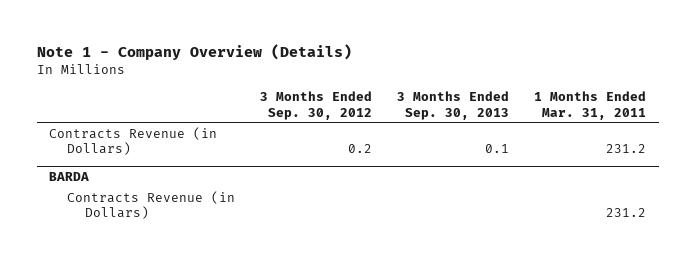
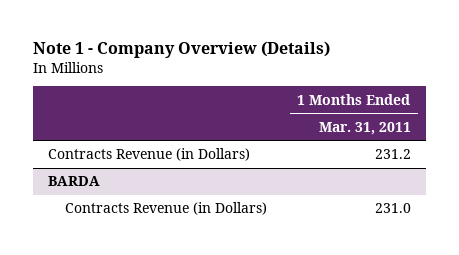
[260,91,373,120] 3 Months Ended Sep. 30, 2012 -> none
[397,91,510,120] 3 Months Ended Sep. 30, 2013 -> none
[606,208,647,218] 231.2 -> [374,203,411,214] 231.0

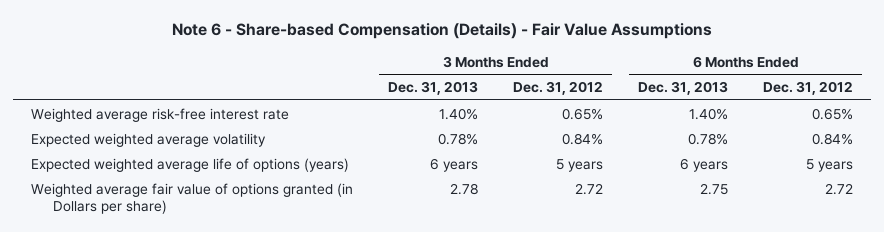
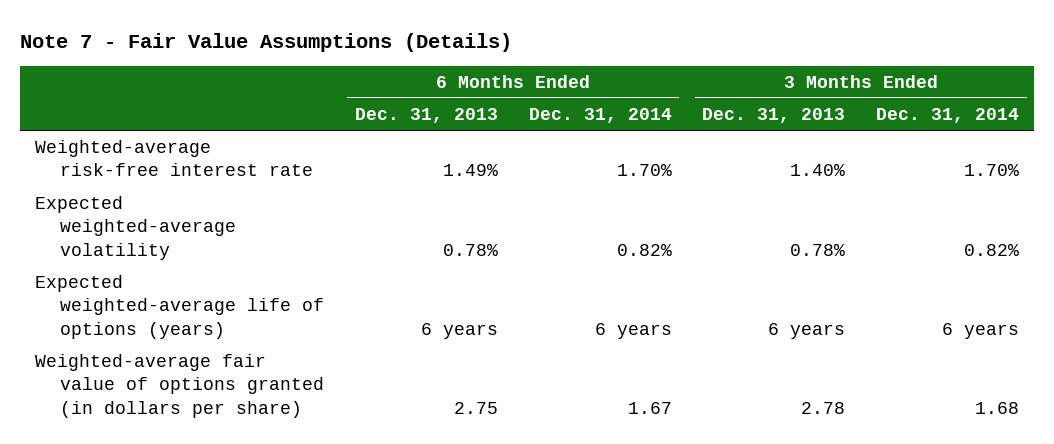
[172,23,713,40] Note 6 - Share-based Compensation (Details) - Fair Value Assumptions -> [19,32,512,52] Note 7 - Fair Value Assumptions (Details)
[513,81,604,96] Dec. 31, 2012 -> none
[763,81,854,96] Dec. 31, 2012 -> none
none -> [528,108,672,124] Dec. 31, 2014
none -> [876,108,1020,124] Dec. 31, 2014
[30,107,289,122] Weighted average risk-free interest rate -> [35,140,314,177] Weighted-average risk-free interest rate
[689,107,729,120] 1.40% -> [442,164,498,177] 1.49%
[30,132,266,147] Expected weighted average volatility -> [35,196,237,260] Expected weighted-average volatility
[30,157,349,172] Expected weighted average life of options (years) -> [35,275,325,339] Expected weighted-average life of options (years)
[30,182,353,215] Weighted average fair value of options granted (in Dollars per share) -> [35,354,325,418] Weighted-average fair value of options granted (in dollars per share)

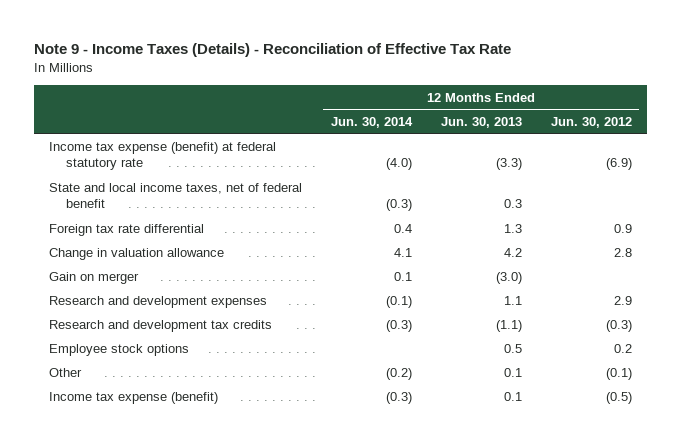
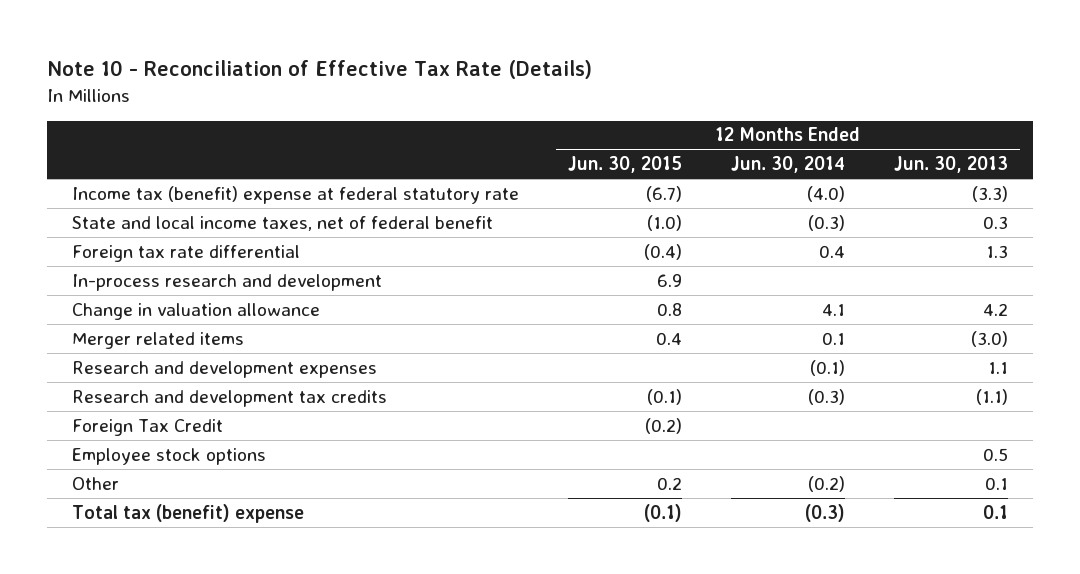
[33,43,511,58] Note 9 - Income Taxes (Details) - Reconciliation of Effective Tax Rate -> [47,60,593,80] Note 10 - Reconciliation of Effective Tax Rate (Details)
[551,116,633,128] Jun. 30, 2012 -> none
none -> [567,156,682,174] Jun. 30, 2015
[48,141,276,171] Income tax expense (benefit) at federal statutory rate -> [71,185,519,204] Income tax (benefit) expense at federal statutory rate
none -> [71,273,382,291] In-process research and development
[48,271,139,284] Gain on merger -> [71,331,244,349] Merger related items
none -> [71,418,223,436] Foreign Tax Credit
[48,391,218,404] Income tax expense (benefit) -> [71,503,304,523] Total tax (benefit) expense

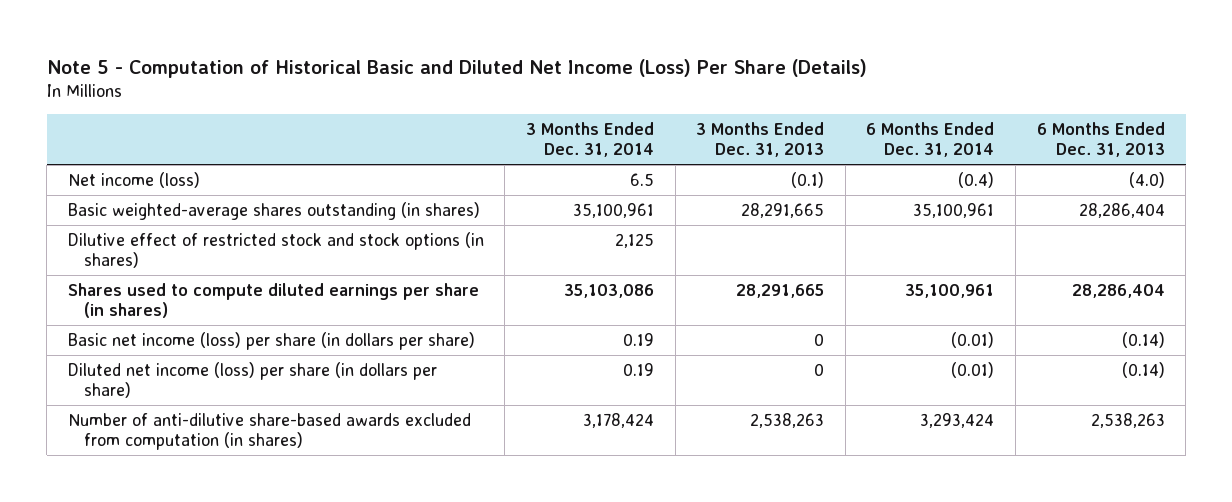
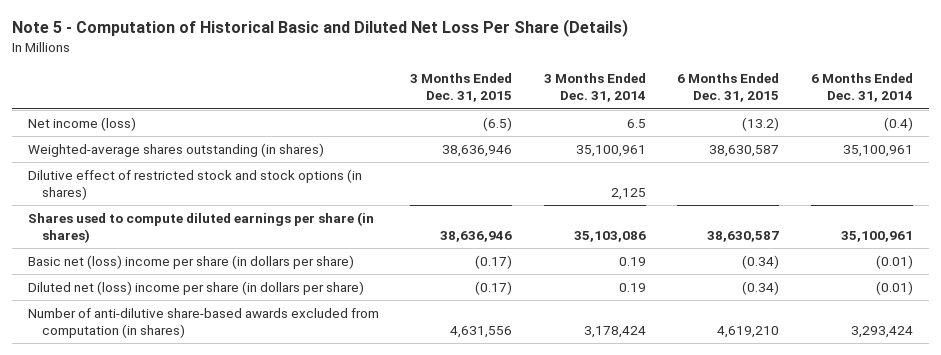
[46,58,867,78] Note 5 - Computation of Historical Basic and Diluted Net Income (Loss) Per Share (Details) -> [11,19,628,38] Note 5 - Computation of Historical Basic and Diluted Net Loss Per Share (Details)
[696,122,825,158] 3 Months Ended Dec. 31, 2013 -> none
[1036,122,1165,158] 6 Months Ended Dec. 31, 2013 -> none
none -> [410,73,513,103] 3 Months Ended Dec. 31, 2015
none -> [677,73,780,103] 6 Months Ended Dec. 31, 2015
[67,201,480,220] Basic weighted-average shares outstanding (in shares) -> [27,142,324,157] Weighted-average shares outstanding (in shares)
[67,331,475,350] Basic net income (loss) per share (in dollars per share) -> [27,254,354,269] Basic net (loss) income per share (in dollars per share)
[67,361,437,399] Diluted net income (loss) per share (in dollars per share) -> [27,280,364,295] Diluted net (loss) income per share (in dollars per share)

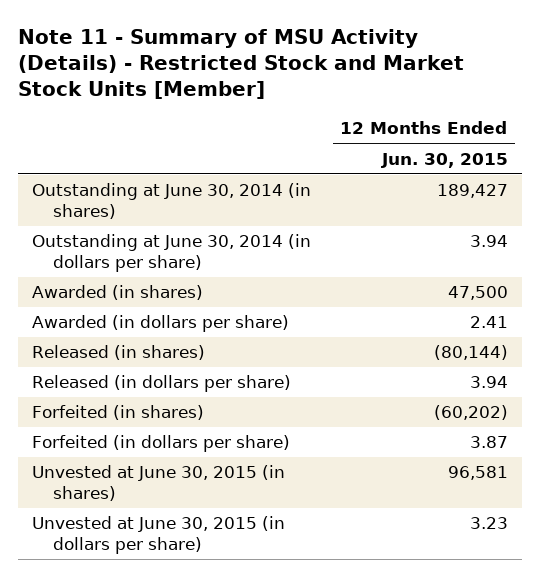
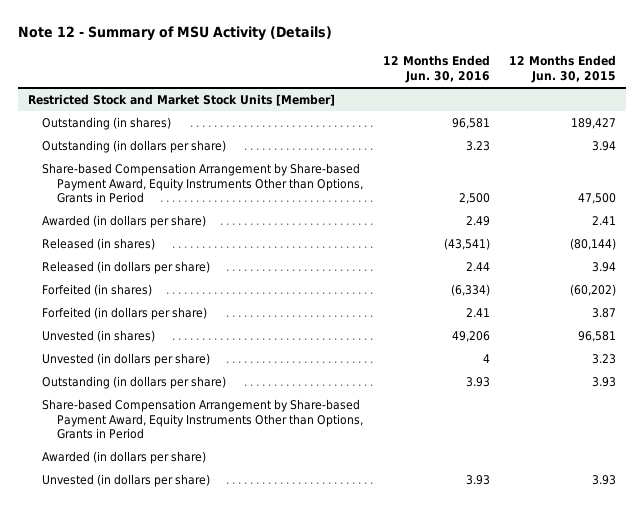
[17,28,464,100] Note 11 - Summary of MSU Activity (Details) - Restricted Stock and Market Stock Units [Member] -> [18,25,333,41] Note 12 - Summary of MSU Activity (Details)
none -> [382,55,490,83] 12 Months Ended Jun. 30, 2016
none -> [27,94,335,107] Restricted Stock and Market Stock Units [Member]
[32,183,312,219] Outstanding at June 30, 2014 (in shares) -> [42,117,172,131] Outstanding (in shares)
[32,234,312,272] Outstanding at June 30, 2014 (in dollars per share) -> [42,140,227,154] Outstanding (in dollars per share)
[32,285,204,301] Awarded (in shares) -> [42,163,364,204] Share-based Compensation Arrangement by Share-based Payment Award, Equity Instruments Other than Options, Grants in Period
[32,465,286,501] Unvested at June 30, 2015 (in shares) -> [42,330,156,343] Unvested (in shares)
[32,516,286,554] Unvested at June 30, 2015 (in dollars per share) -> [42,353,211,367] Unvested (in dollars per share)
none -> [42,376,227,390] Outstanding (in dollars per share)
none -> [42,399,364,440] Share-based Compensation Arrangement by Share-based Payment Award, Equity Instruments Other than Options, Grants in Period
none -> [42,451,207,465] Awarded (in dollars per share)
none -> [42,474,211,488] Unvested (in dollars per share)

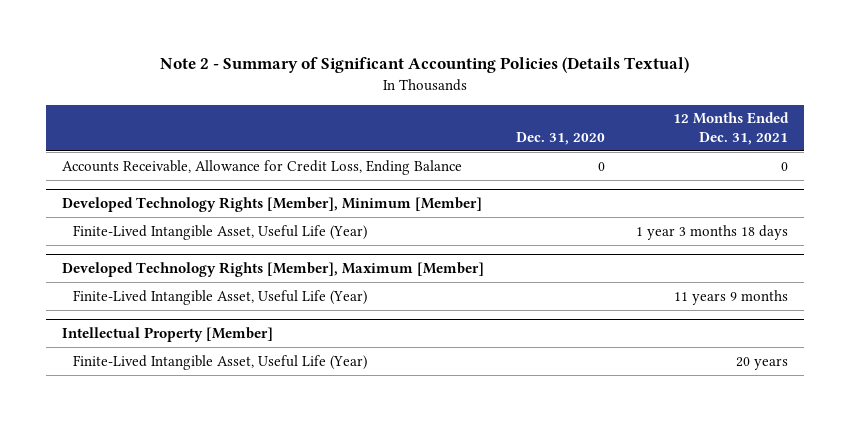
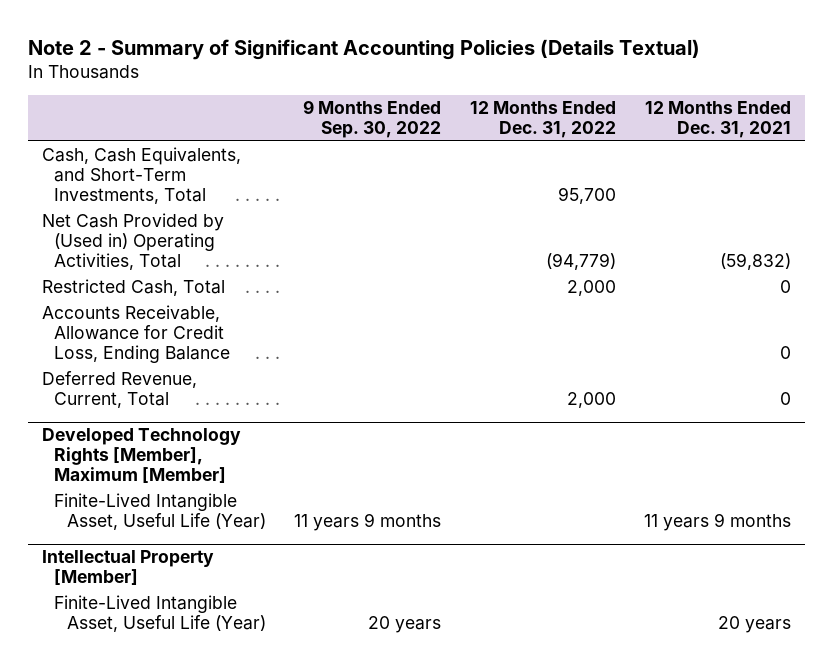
[515,131,605,145] Dec. 31, 2020 -> none
none -> [303,100,442,139] 9 Months Ended Sep. 30, 2022
none -> [469,101,616,139] 12 Months Ended Dec. 31, 2022
none -> [41,147,241,205] Cash, Cash Equivalents, and Short-Term Investments, Total
none -> [41,213,224,271] Net Cash Provided by (Used in) Operating Activities, Total
none -> [41,279,225,297] Restricted Cash, Total
[62,196,483,212] Developed Technology Rights [Member], Minimum [Member] -> none
[73,224,368,240] Finite-Lived Intangible Asset, Useful Life (Year) -> none
none -> [41,371,197,409] Deferred Revenue, Current, Total

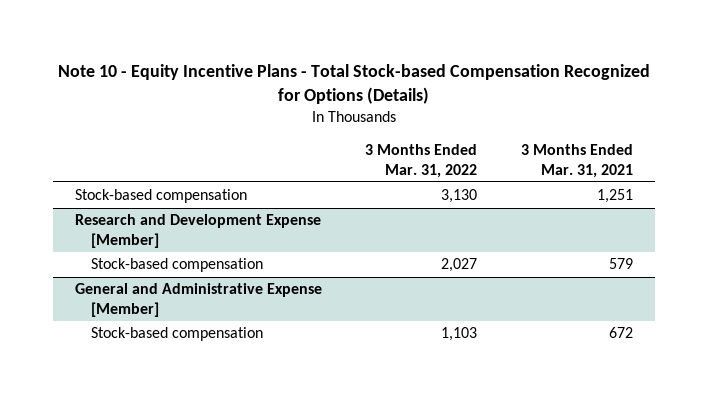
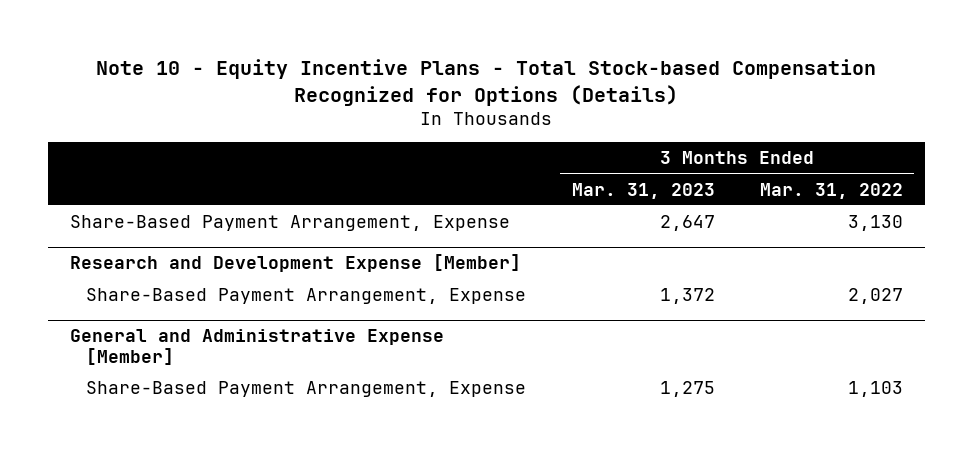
[520,144,633,178] 3 Months Ended Mar. 31, 2021 -> none
none -> [571,182,715,199] Mar. 31, 2023
[74,189,247,204] Stock-based compensation -> [70,214,511,231] Share-Based Payment Arrangement, Expense
[90,258,263,273] Stock-based compensation -> [86,287,527,304] Share-Based Payment Arrangement, Expense
[90,327,263,342] Stock-based compensation -> [86,380,527,397] Share-Based Payment Arrangement, Expense

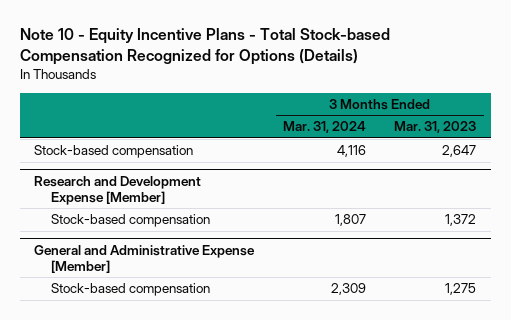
[759,182,903,199] Mar. 31, 2022 -> none
none -> [282,121,366,134] Mar. 31, 2024
[70,214,511,231] Share-Based Payment Arrangement, Expense -> [34,145,194,159] Stock-based compensation
[86,287,527,304] Share-Based Payment Arrangement, Expense -> [51,214,211,228] Stock-based compensation
[86,380,527,397] Share-Based Payment Arrangement, Expense -> [51,283,211,297] Stock-based compensation

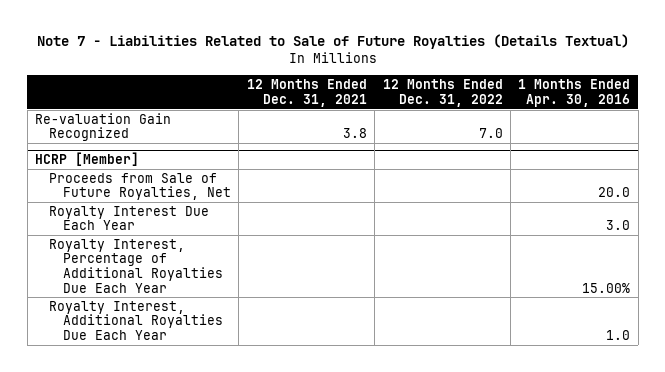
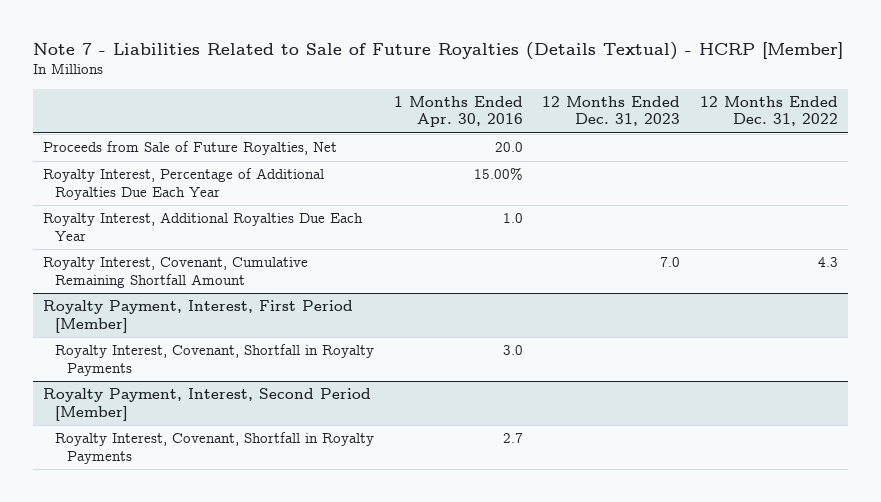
[36,34,629,50] Note 7 - Liabilities Related to Sale of Future Royalties (Details Textual) -> [32,41,843,60] Note 7 - Liabilities Related to Sale of Future Royalties (Details Textual) - HCRP [Member]
[246,79,367,107] 12 Months Ended Dec. 31, 2021 -> none
none -> [542,95,681,127] 12 Months Ended Dec. 31, 2023
[35,112,172,142] Re-valuation Gain Recognized -> none
[35,152,140,167] HCRP [Member] -> none
[49,205,210,231] Royalty Interest Due Each Year -> none
none -> [42,257,308,288] Royalty Interest, Covenant, Cumulative Remaining Shortfall Amount
none -> [42,300,353,333] Royalty Payment, Interest, First Period [Member]
none -> [54,344,374,376] Royalty Interest, Covenant, Shortfall in Royalty Payments
none -> [42,388,371,421] Royalty Payment, Interest, Second Period [Member]
none -> [54,432,374,464] Royalty Interest, Covenant, Shortfall in Royalty Payments

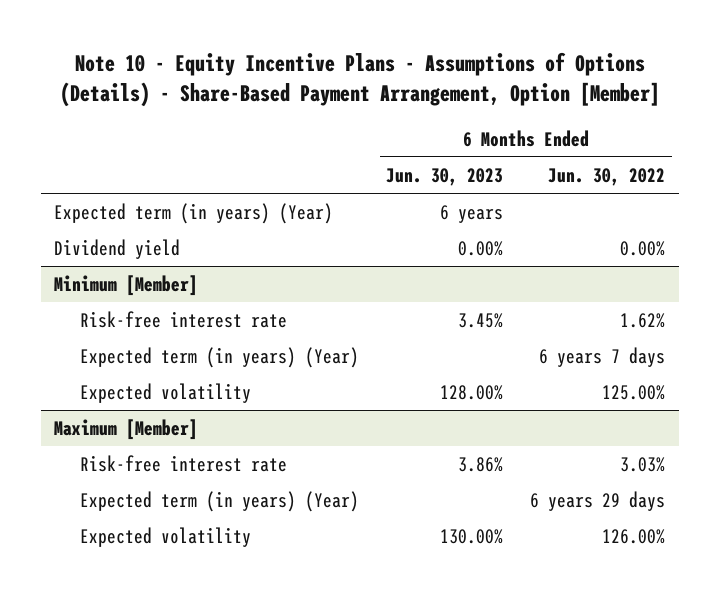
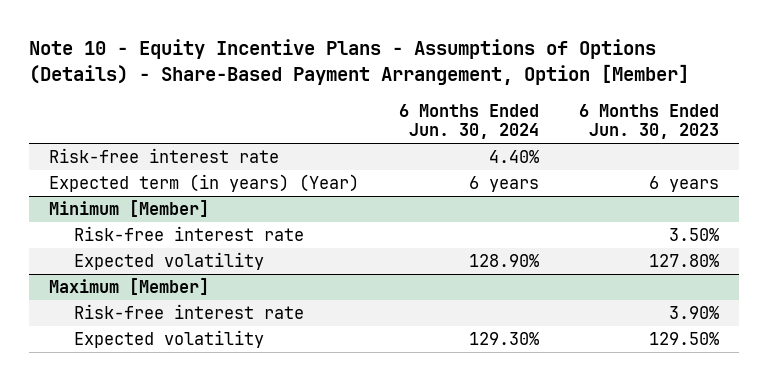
[548,167,666,186] Jun. 30, 2022 -> none
none -> [398,103,539,140] 6 Months Ended Jun. 30, 2024
none -> [48,148,279,164] Risk-free interest rate
[54,238,181,259] Dividend yield -> none
[80,346,360,368] Expected term (in years) (Year) -> none
[458,312,504,328] 3.45% -> [668,228,719,242] 3.50%
[440,384,504,400] 128.00% -> [648,254,719,268] 127.80%
[80,490,360,512] Expected term (in years) (Year) -> none
[458,456,504,472] 3.86% -> [668,306,719,320] 3.90%
[440,528,504,544] 130.00% -> [648,332,719,346] 129.50%

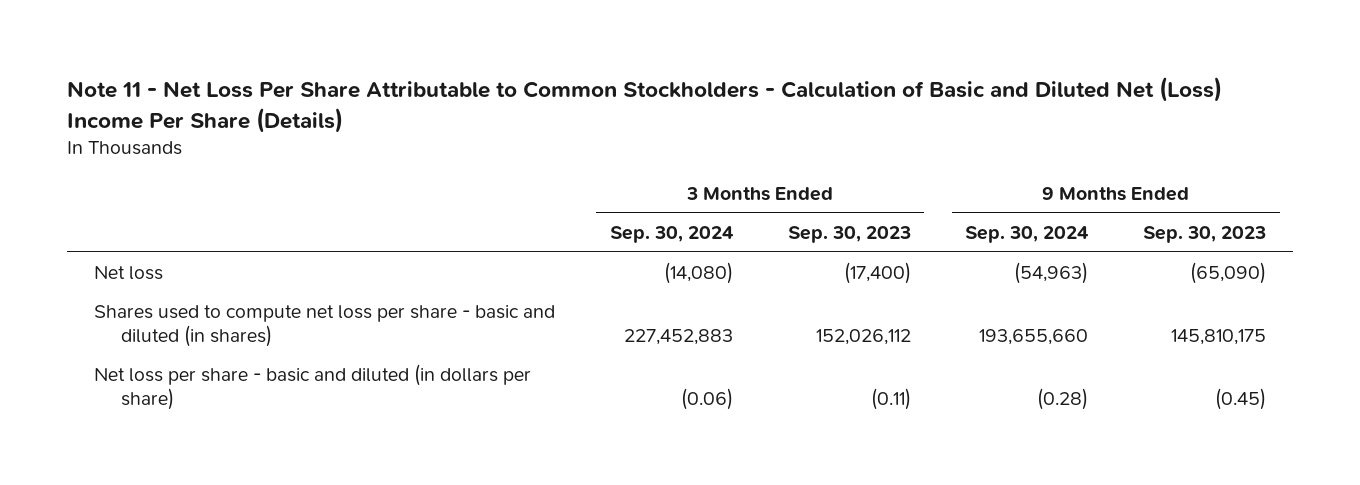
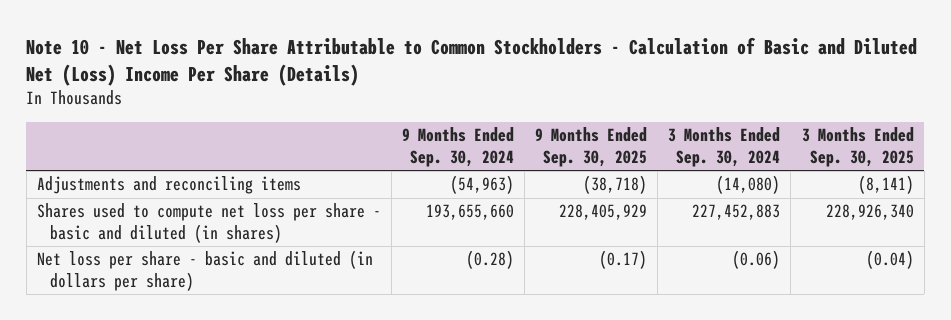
[67,77,1223,133] Note 11 - Net Loss Per Share Attributable to Common Stockholders - Calculation of Basic and Diluted Net (Loss) Income Per Share (Details) -> [26,36,918,86] Note 10 - Net Loss Per Share Attributable to Common Stockholders - Calculation of Basic and Diluted Net (Loss) Income Per Share (Details)
[787,225,911,243] Sep. 30, 2023 -> none
[1142,225,1266,243] Sep. 30, 2023 -> none
none -> [535,126,648,167] 9 Months Ended Sep. 30, 2025
none -> [801,126,914,167] 3 Months Ended Sep. 30, 2025
[94,266,164,281] Net loss -> [37,176,302,195] Adjustments and reconciling items

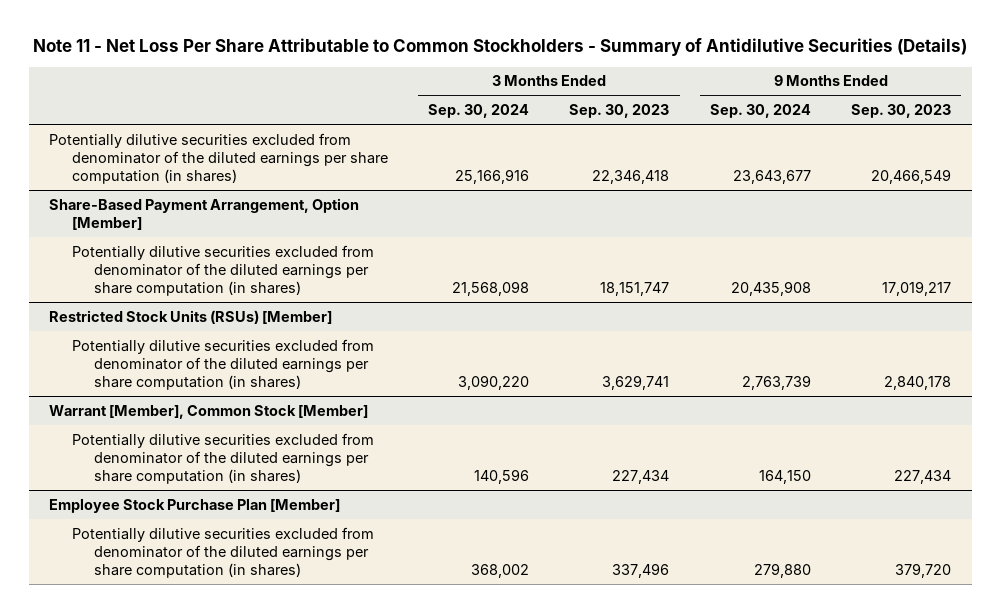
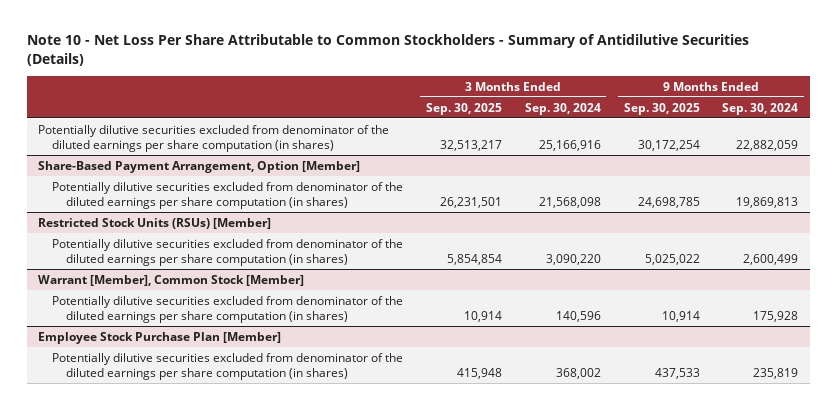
[33,37,968,56] Note 11 - Net Loss Per Share Attributable to Common Stockholders - Summary of Antidilutive Securities (Details) -> [26,34,749,67] Note 10 - Net Loss Per Share Attributable to Common Stockholders - Summary of Antidilutive Securities (Details)
[569,104,670,119] Sep. 30, 2023 -> none
[851,104,952,119] Sep. 30, 2023 -> none
none -> [425,102,502,115] Sep. 30, 2025
none -> [623,102,700,115] Sep. 30, 2025
[732,169,811,184] 23,643,677 -> [736,140,799,152] 22,882,059
[730,280,811,296] 20,435,908 -> [736,197,799,209] 19,869,813
[741,374,811,390] 2,763,739 -> [743,254,799,266] 2,600,499
[758,469,811,484] 164,150 -> [753,311,799,323] 175,928
[753,562,811,578] 279,880 -> [753,368,799,380] 235,819

